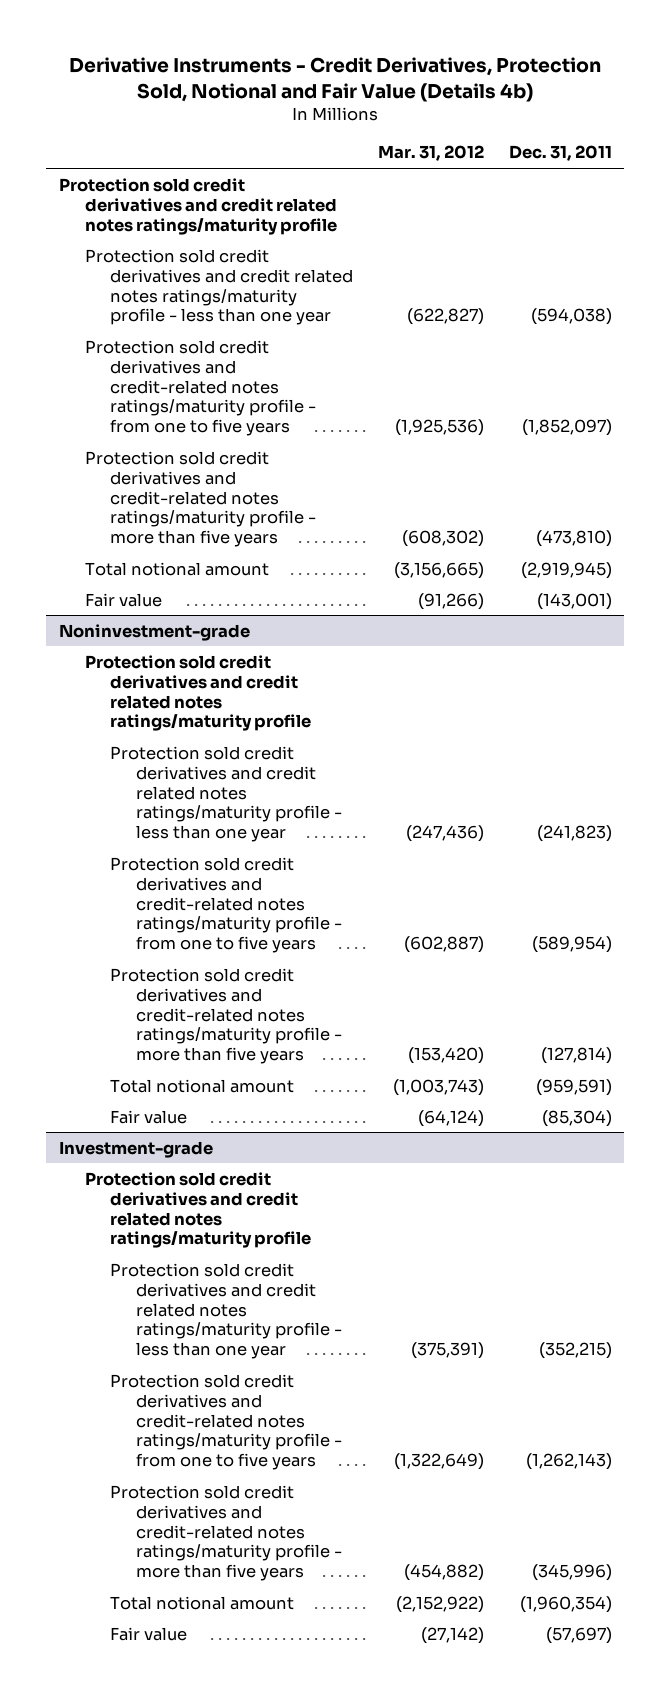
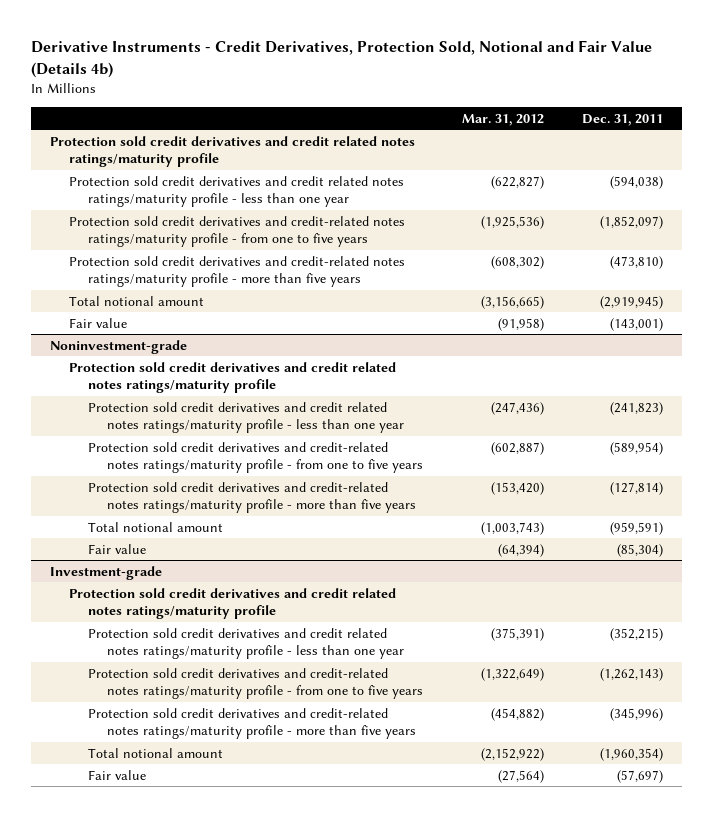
[418,592,485,610] (91,266) -> [497,317,544,331] (91,958)
[418,1109,485,1127] (64,124) -> [497,543,544,557] (64,394)
[421,1626,485,1644] (27,142) -> [497,769,544,783] (27,564)

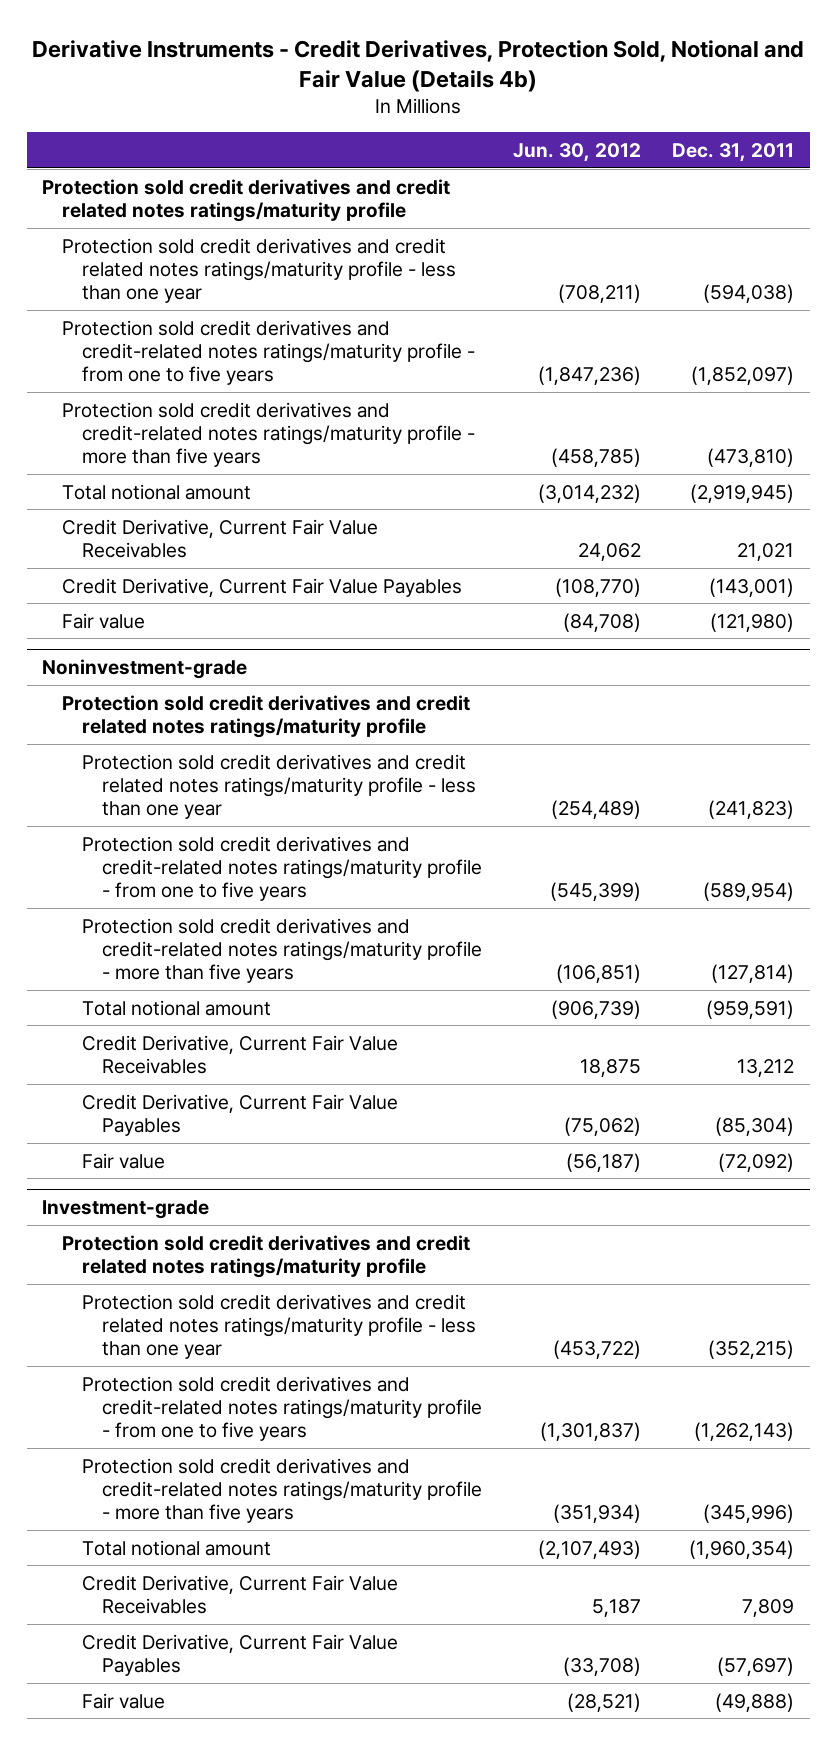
[461,113,544,126] Mar. 31, 2012 -> none
none -> [512,142,641,162] Jun. 30, 2012
none -> [61,518,378,558] Credit Derivative, Current Fair Value Receivables
none -> [61,577,462,597] Credit Derivative, Current Fair Value Payables
[610,317,664,331] (143,001) -> [710,612,795,632] (121,980)
none -> [81,1034,398,1074] Credit Derivative, Current Fair Value Receivables
none -> [81,1093,398,1136] Credit Derivative, Current Fair Value Payables
[617,543,664,557] (85,304) -> [718,1152,795,1172] (72,092)
none -> [81,1574,398,1614] Credit Derivative, Current Fair Value Receivables
none -> [81,1633,398,1676] Credit Derivative, Current Fair Value Payables
[617,769,664,783] (57,697) -> [715,1692,795,1712] (49,888)

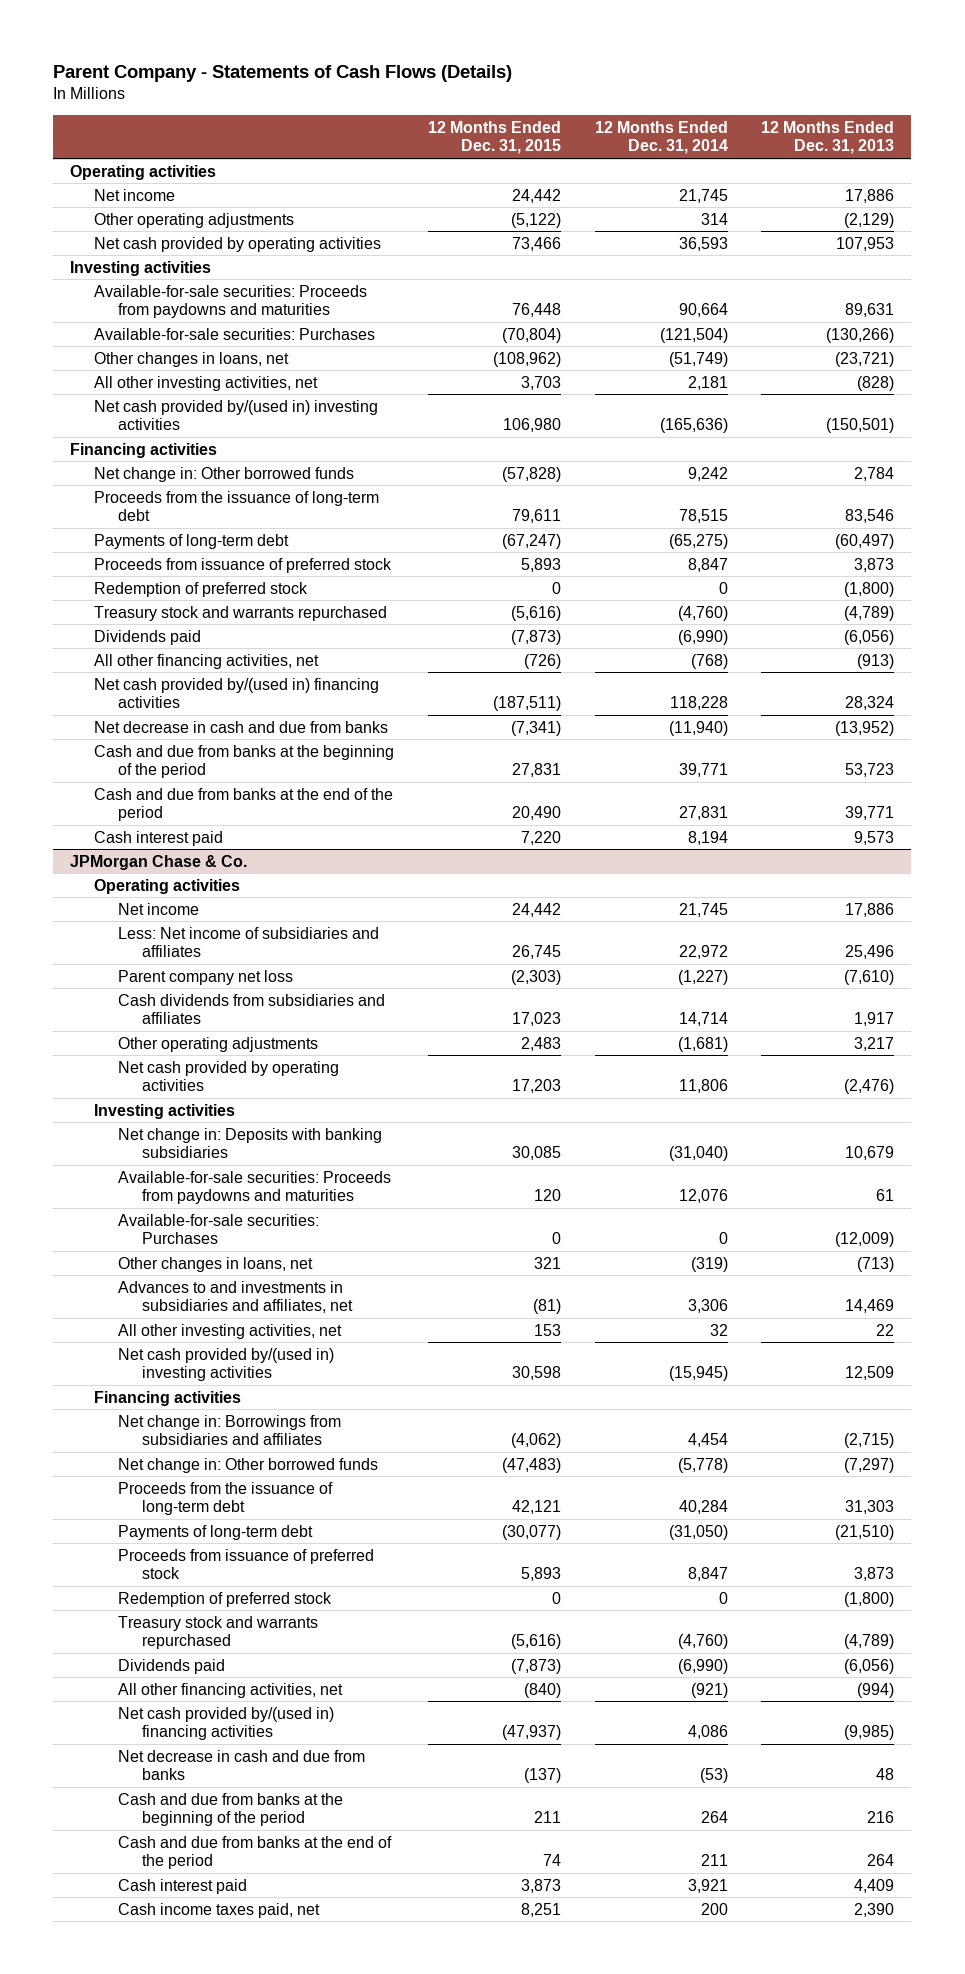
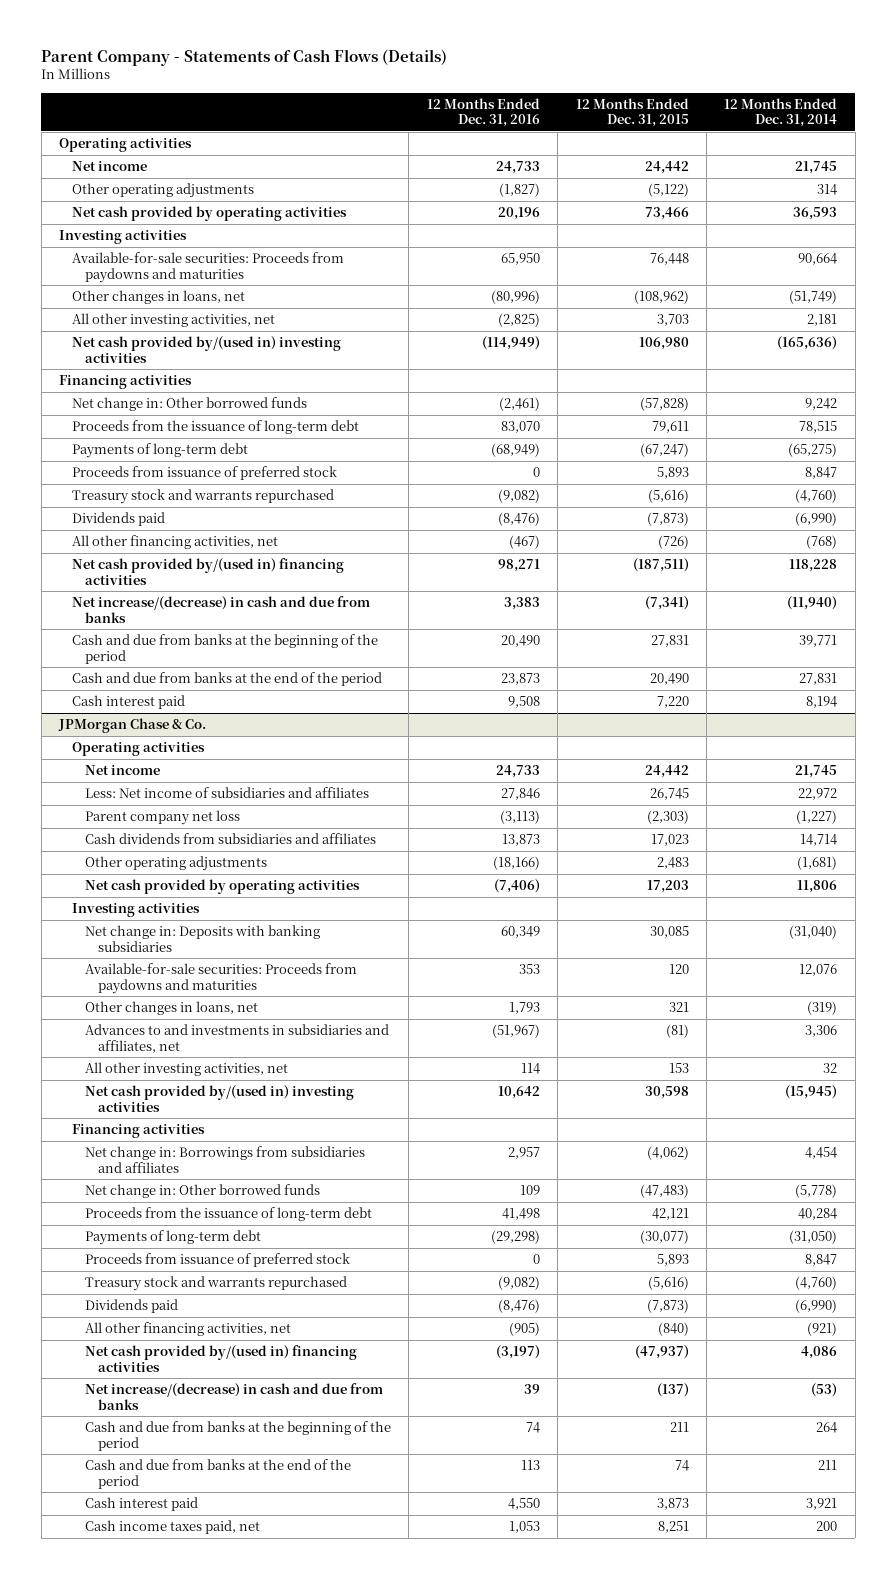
[761,120,895,155] 12 Months Ended Dec. 31, 2013 -> none
none -> [426,97,540,128] 12 Months Ended Dec. 31, 2016
[94,327,376,340] Available-for-sale securities: Purchases -> none
[94,581,309,597] Redemption of preferred stock -> none
[94,720,389,733] Net decrease in cash and due from banks -> [71,596,370,623] Net increase/(decrease) in cash and due from banks
[117,1213,319,1245] Available-for-sale securities: Purchases -> none
[117,1591,332,1607] Redemption of preferred stock -> none
[117,1749,365,1781] Net decrease in cash and due from banks -> [84,1383,383,1410] Net increase/(decrease) in cash and due from banks

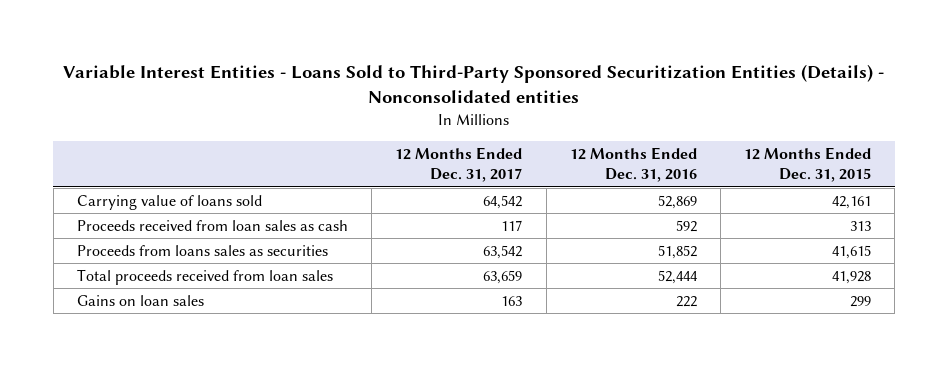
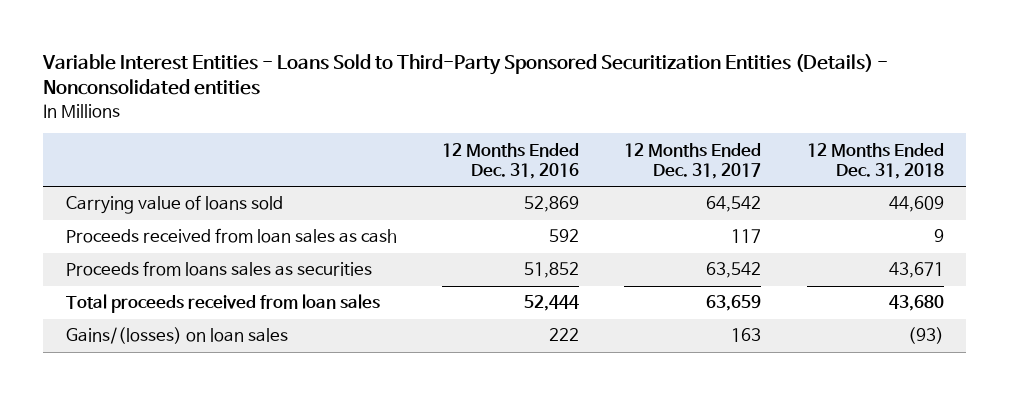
[744,146,872,183] 12 Months Ended Dec. 31, 2015 -> none
none -> [806,142,944,179] 12 Months Ended Dec. 31, 2018
[77,294,205,306] Gains on loan sales -> [65,327,288,345] Gains/(losses) on loan sales

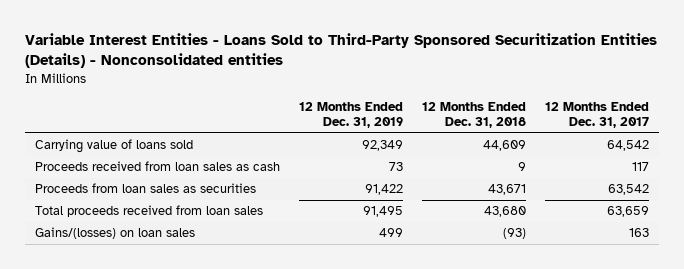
[442,142,580,179] 12 Months Ended Dec. 31, 2016 -> none
none -> [298,101,403,129] 12 Months Ended Dec. 31, 2019
[65,261,372,277] Proceeds from loans sales as securities -> [34,183,256,194] Proceeds from loan sales as securities

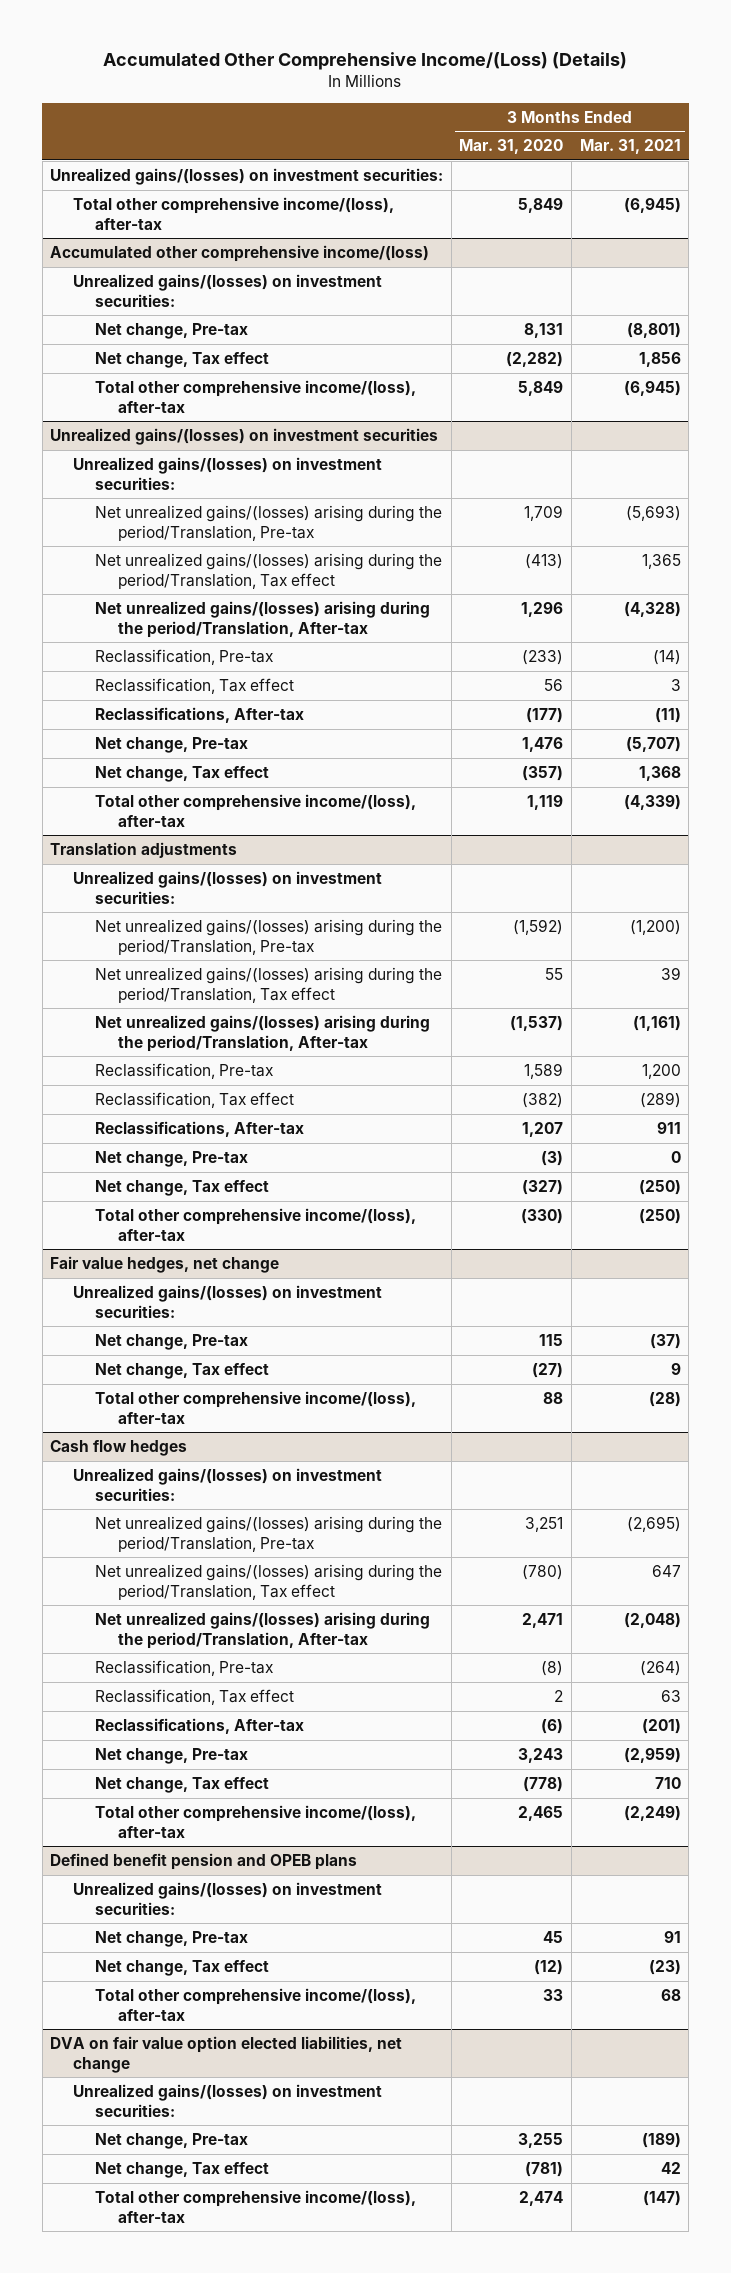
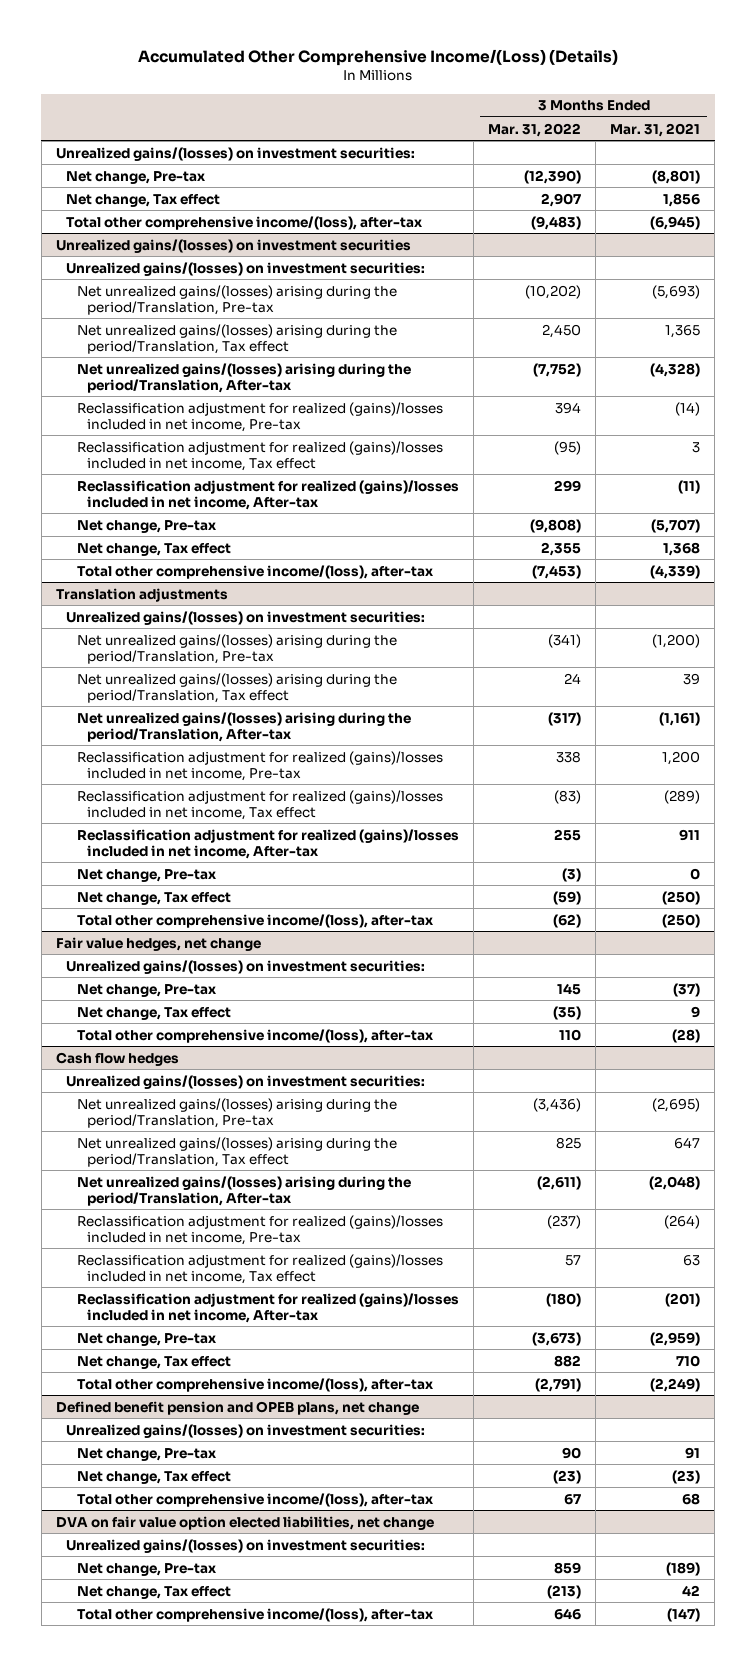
[459,139,564,155] Mar. 31, 2020 -> none
none -> [487,122,581,137] Mar. 31, 2022
[72,196,394,230] Total other comprehensive income/(loss), after-tax -> none
[50,244,430,262] Accumulated other comprehensive income/(loss) -> none
[72,273,382,307] Unrealized gains/(losses) on investment securities: -> none
[95,648,274,665] Reclassification, Pre-tax -> [76,401,443,432] Reclassification adjustment for realized (gains)/losses included in net income, Pre-tax
[95,677,295,694] Reclassification, Tax effect -> [76,440,443,471] Reclassification adjustment for realized (gains)/losses included in net income, Tax effect
[95,706,305,723] Reclassifications, After-tax -> [76,479,459,510] Reclassification adjustment for realized (gains)/losses included in net income, After-tax
[95,1062,274,1079] Reclassification, Pre-tax -> [76,750,443,781] Reclassification adjustment for realized (gains)/losses included in net income, Pre-tax
[95,1091,295,1108] Reclassification, Tax effect -> [76,789,443,820] Reclassification adjustment for realized (gains)/losses included in net income, Tax effect
[95,1120,305,1137] Reclassifications, After-tax -> [76,828,459,859] Reclassification adjustment for realized (gains)/losses included in net income, After-tax
[95,1659,274,1676] Reclassification, Pre-tax -> [76,1214,443,1245] Reclassification adjustment for realized (gains)/losses included in net income, Pre-tax
[95,1688,295,1705] Reclassification, Tax effect -> [76,1253,443,1284] Reclassification adjustment for realized (gains)/losses included in net income, Tax effect
[95,1717,305,1734] Reclassifications, After-tax -> [76,1292,459,1323] Reclassification adjustment for realized (gains)/losses included in net income, After-tax
[50,1852,358,1870] Defined benefit pension and OPEB plans -> [55,1400,419,1415] Defined benefit pension and OPEB plans, net change

